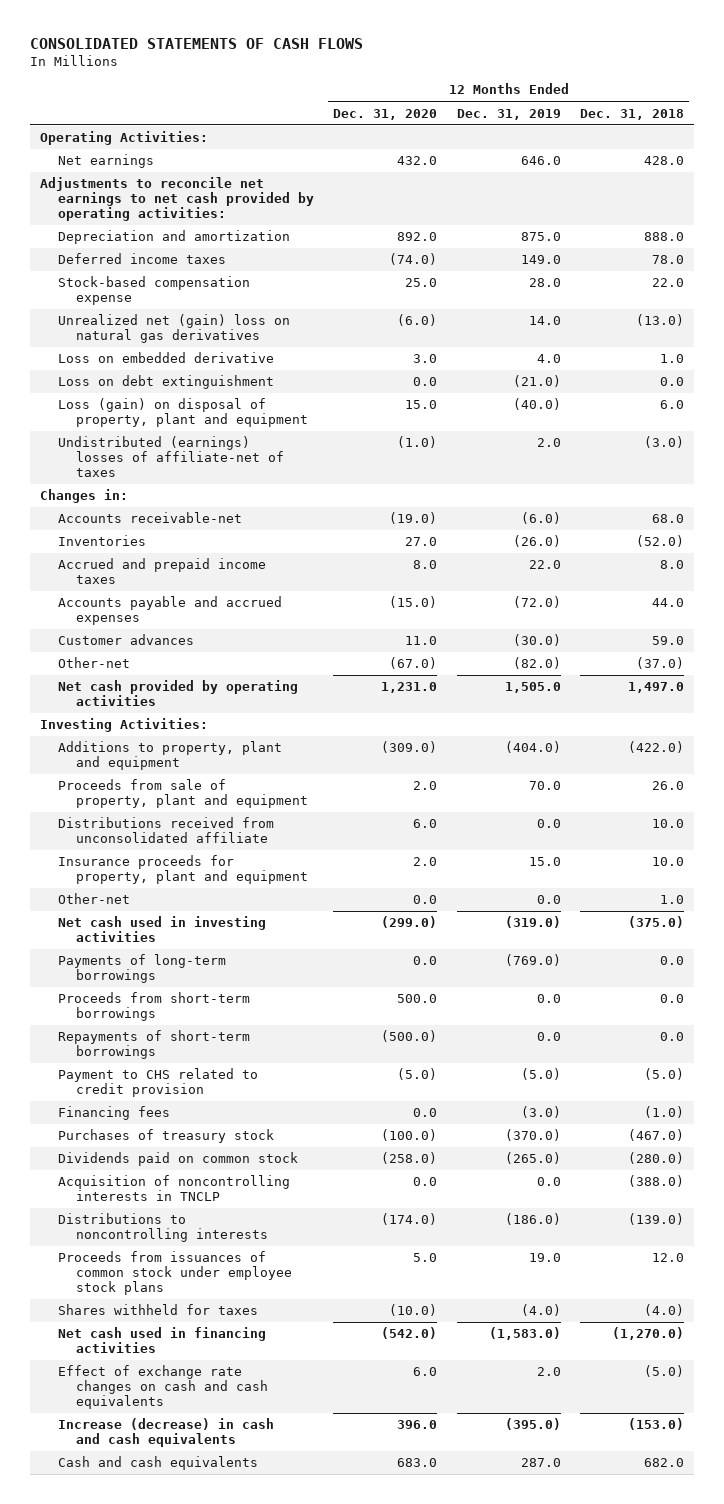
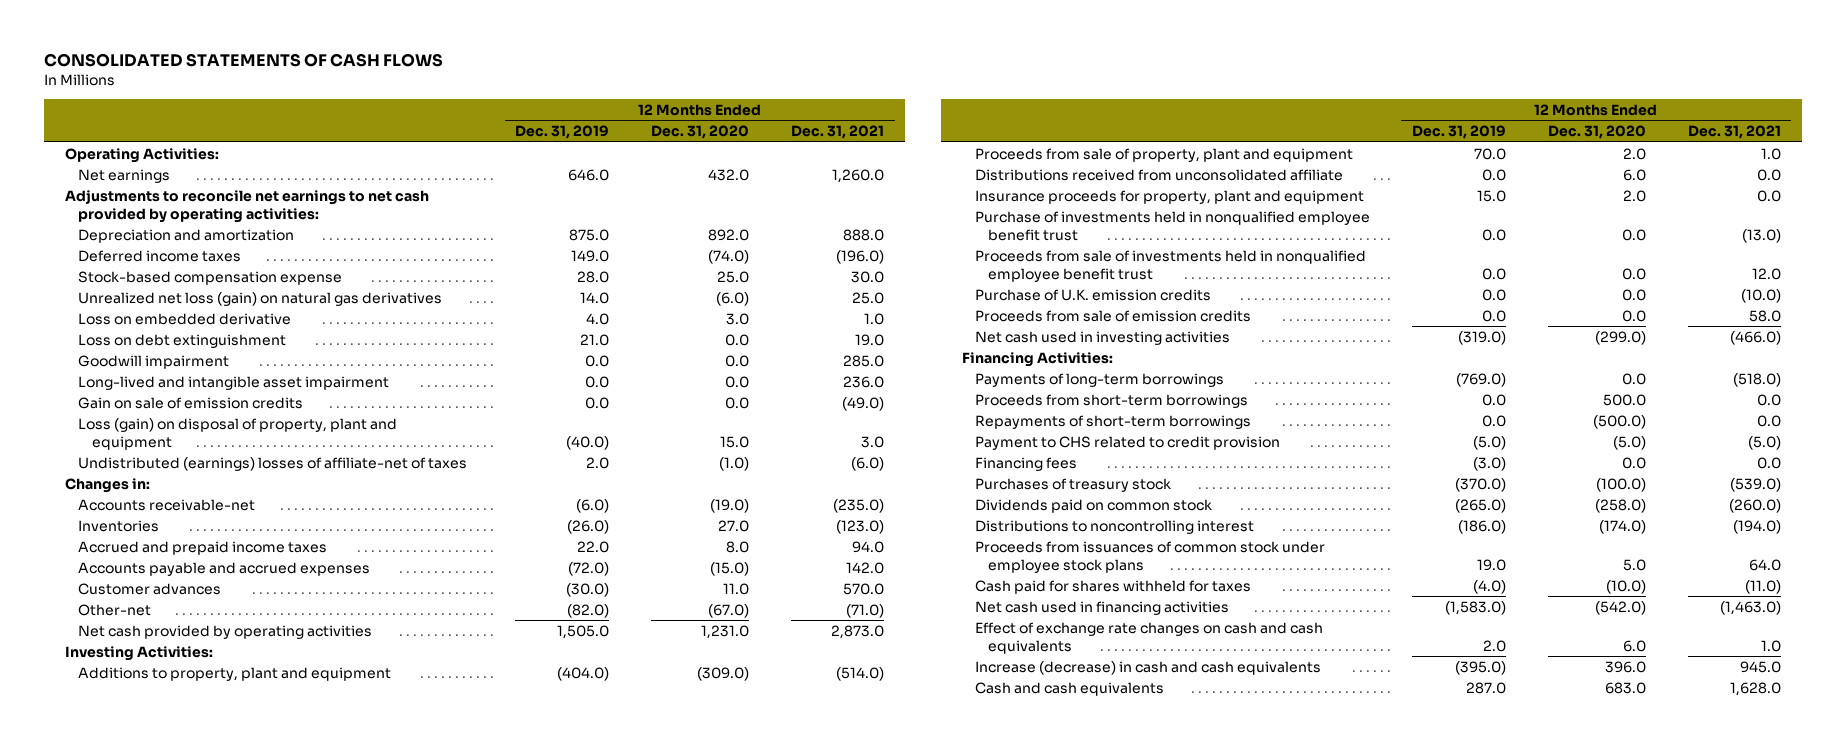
[579,108,684,120] Dec. 31, 2018 -> none
none -> [791,125,885,140] Dec. 31, 2021
[57,314,290,343] Unrealized net (gain) loss on natural gas derivatives -> [78,291,443,306] Unrealized net loss (gain) on natural gas derivatives
[512,375,561,388] (21.0) -> [580,333,610,346] 21.0
none -> [78,354,230,369] Goodwill impairment
none -> [78,375,390,390] Long-lived and intangible asset impairment
none -> [78,396,304,409] Gain on sale of emission credits
[57,893,130,905] Other-net -> none
none -> [974,210,1370,241] Purchase of investments held in nonqualified employee benefit trust
none -> [974,249,1366,282] Proceeds from sale of investments held in nonqualified employee benefit trust
none -> [974,288,1211,301] Purchase of U.K. emission credits
none -> [974,309,1251,322] Proceeds from sale of emission credits
none -> [961,351,1113,367] Financing Activities:
[57,1175,290,1201] Acquisition of noncontrolling interests in TNCLP -> none
[57,1213,268,1242] Distributions to noncontrolling interests -> [974,519,1254,534] Distributions to noncontrolling interest
[57,1304,258,1316] Shares withheld for taxes -> [974,579,1251,594] Cash paid for shares withheld for taxes

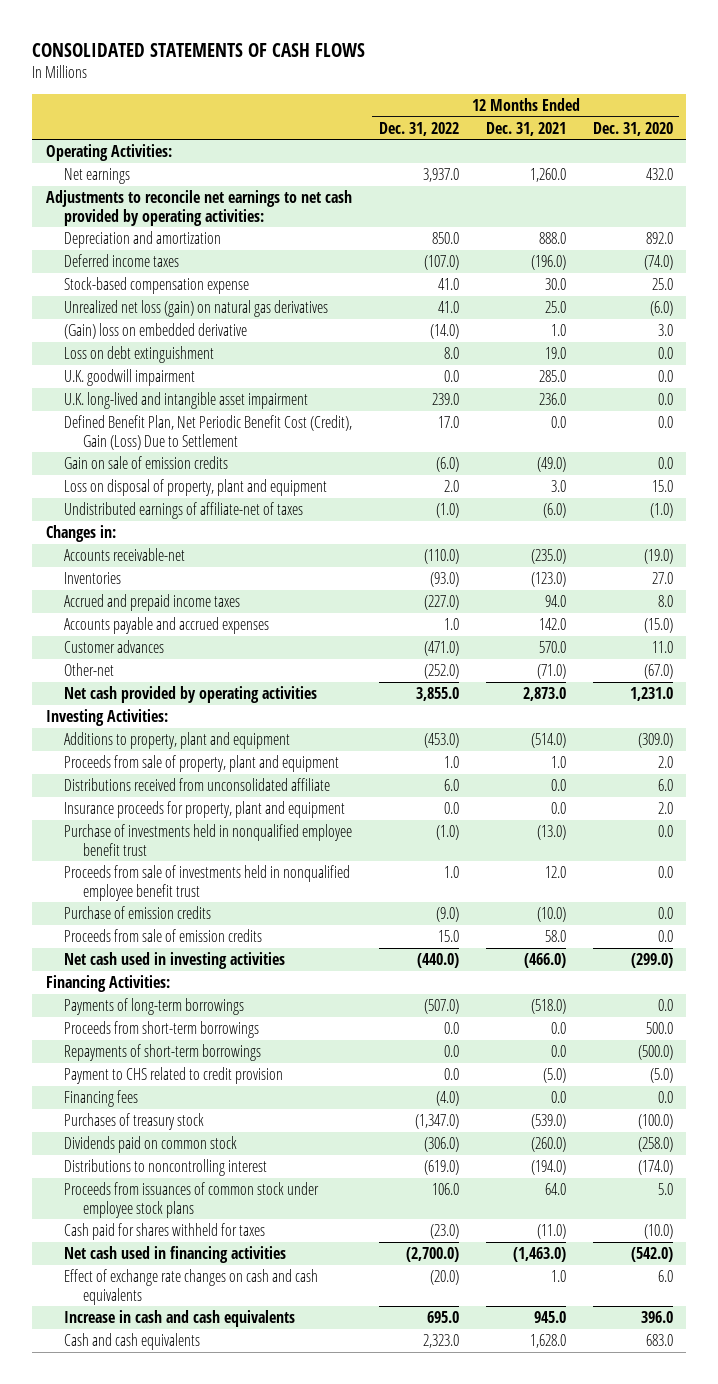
[515,125,610,140] Dec. 31, 2019 -> none
none -> [378,121,459,136] Dec. 31, 2022
[78,312,292,325] Loss on embedded derivative -> [64,322,248,339] (Gain) loss on embedded derivative
[78,354,230,369] Goodwill impairment -> [64,368,196,386] U.K. goodwill impairment
[78,375,390,390] Long-lived and intangible asset impairment -> [64,391,309,409] U.K. long-lived and intangible asset impairment
none -> [64,414,353,450] Defined Benefit Plan, Net Periodic Benefit Cost (Credit), Gain (Loss) Due to Settlement
[78,417,398,450] Loss (gain) on disposal of property, plant and equipment -> [64,478,328,496] Loss on disposal of property, plant and equipment
[78,456,468,471] Undistributed (earnings) losses of affiliate-net of taxes -> [64,501,304,519] Undistributed earnings of affiliate-net of taxes
[974,288,1211,301] Purchase of U.K. emission credits -> [64,905,212,919] Purchase of emission credits
[974,660,1321,675] Increase (decrease) in cash and cash equivalents -> [64,1309,296,1327] Increase in cash and cash equivalents

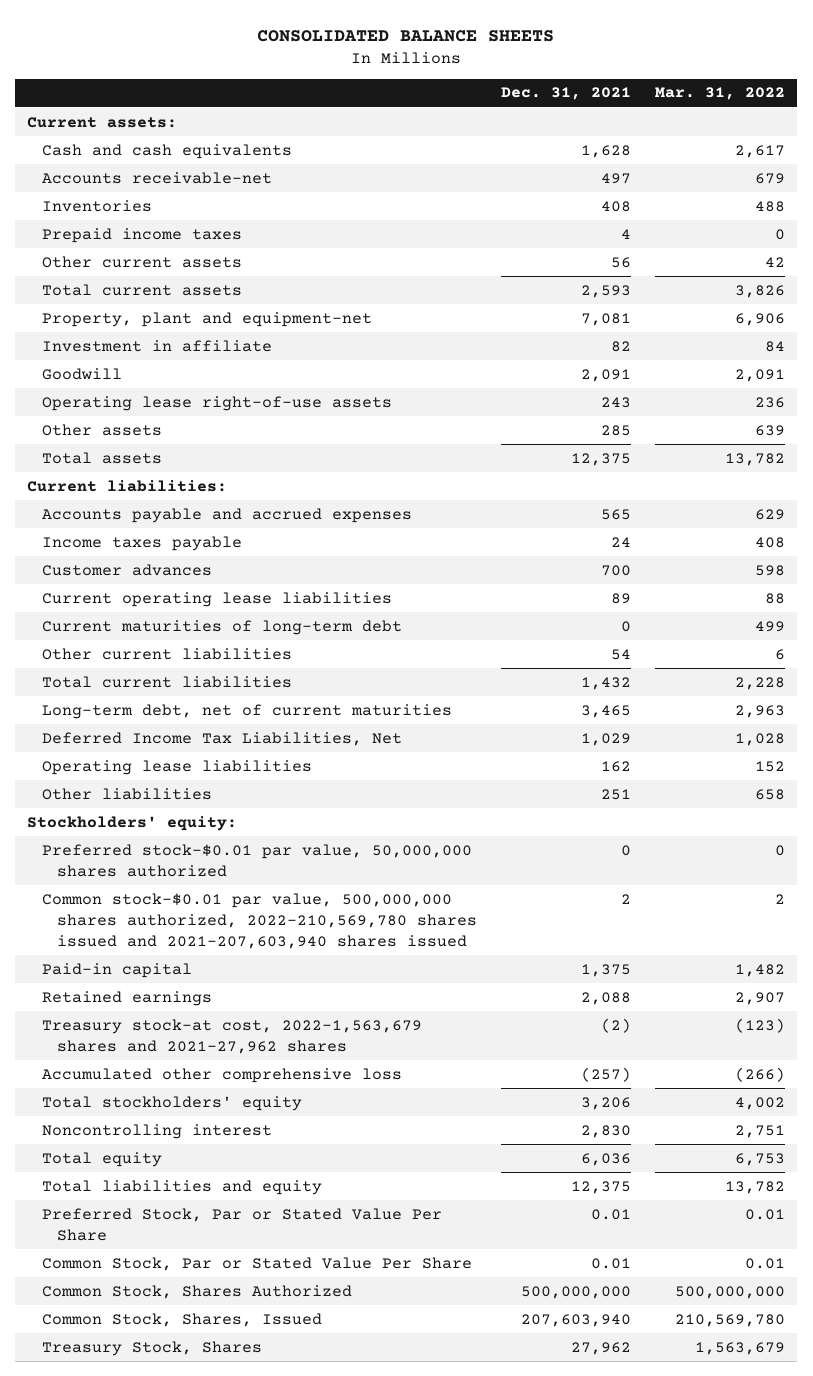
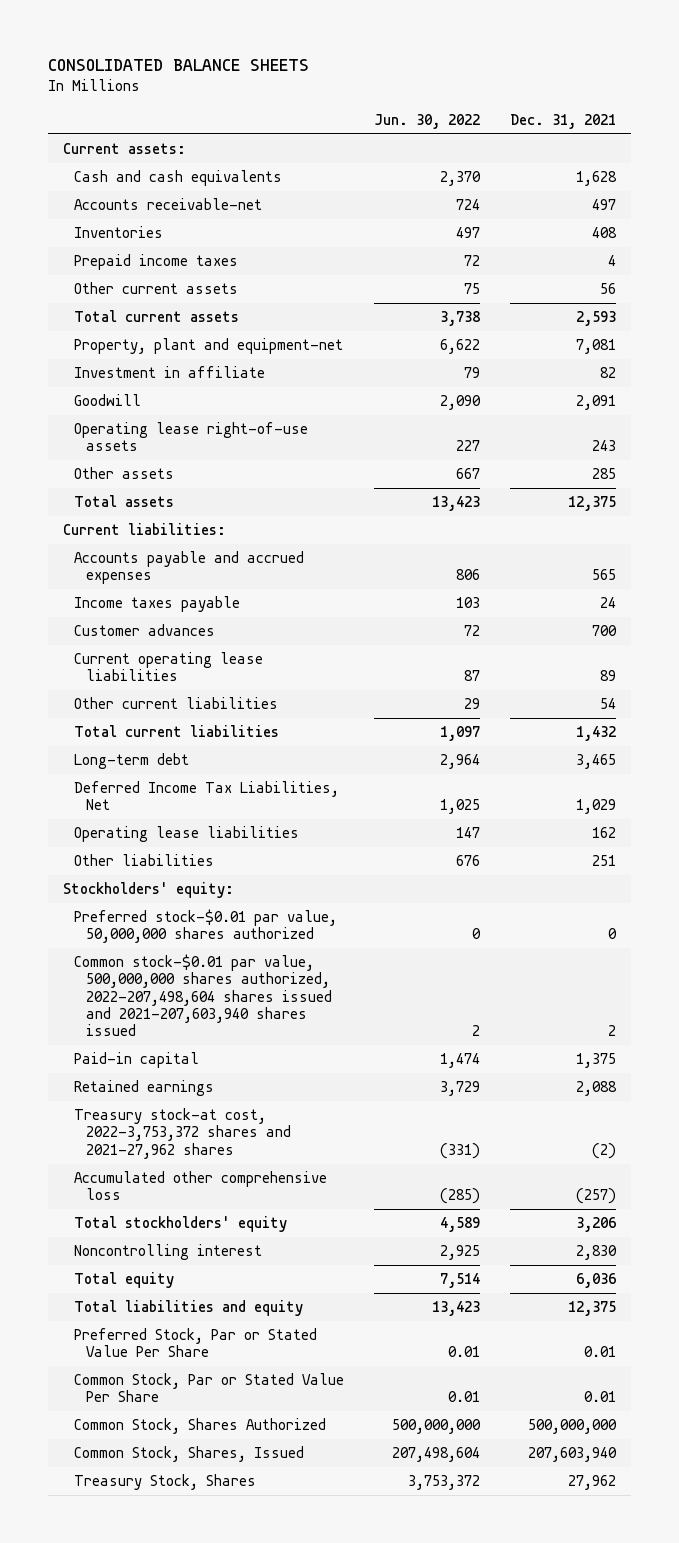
[655,87,786,101] Mar. 31, 2022 -> none
none -> [374,113,481,129] Jun. 30, 2022
[42,619,403,635] Current maturities of long-term debt -> none
[42,703,453,719] Long-term debt, net of current maturities -> [74,753,190,770] Long-term debt
[42,892,477,949] Common stock-$0.01 par value, 500,000,000 shares authorized, 2022-210,569,780 shares issued and 2021-207,603,940 shares issued -> [74,954,332,1036] Common stock-$0.01 par value, 500,000,000 shares authorized, 2022-207,498,604 shares issued and 2021-207,603,940 shares issued
[42,1018,423,1054] Treasury stock-at cost, 2022-1,563,679 shares and 2021-27,962 shares -> [74,1108,291,1159] Treasury stock-at cost, 2022-3,753,372 shares and 2021-27,962 shares

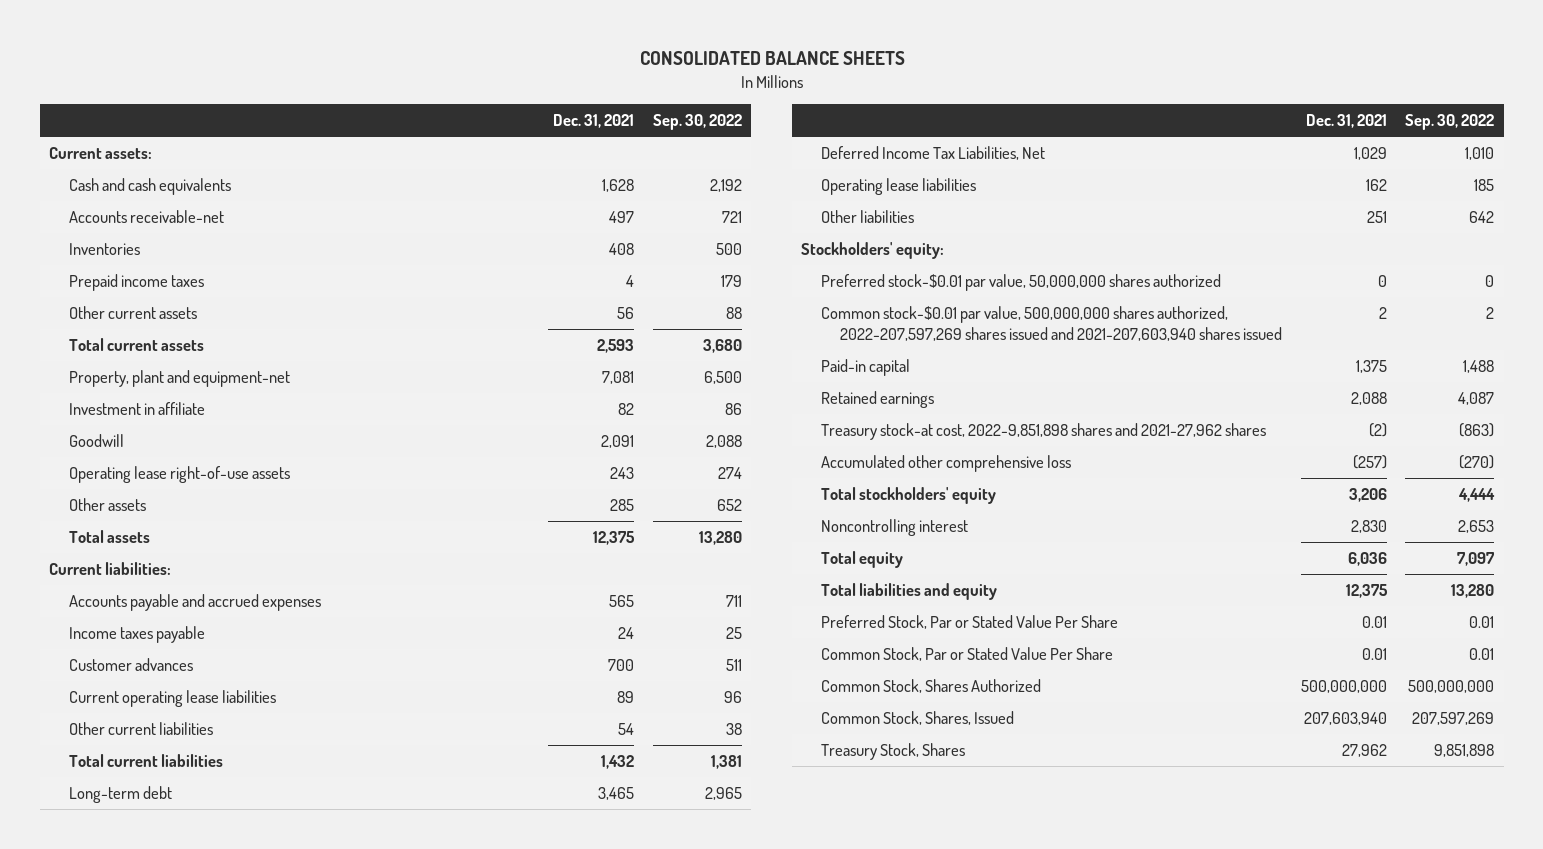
[374,113,481,129] Jun. 30, 2022 -> none
none -> [652,114,742,131] Sep. 30, 2022
[74,954,332,1036] Common stock-$0.01 par value, 500,000,000 shares authorized, 2022-207,498,604 shares issued and 2021-207,603,940 shares issued -> [820,306,1283,341] Common stock-$0.01 par value, 500,000,000 shares authorized, 2022-207,597,269 shares issued and 2021-207,603,940 shares issued
[74,1108,291,1159] Treasury stock-at cost, 2022-3,753,372 shares and 2021-27,962 shares -> [820,423,1266,441] Treasury stock-at cost, 2022-9,851,898 shares and 2021-27,962 shares

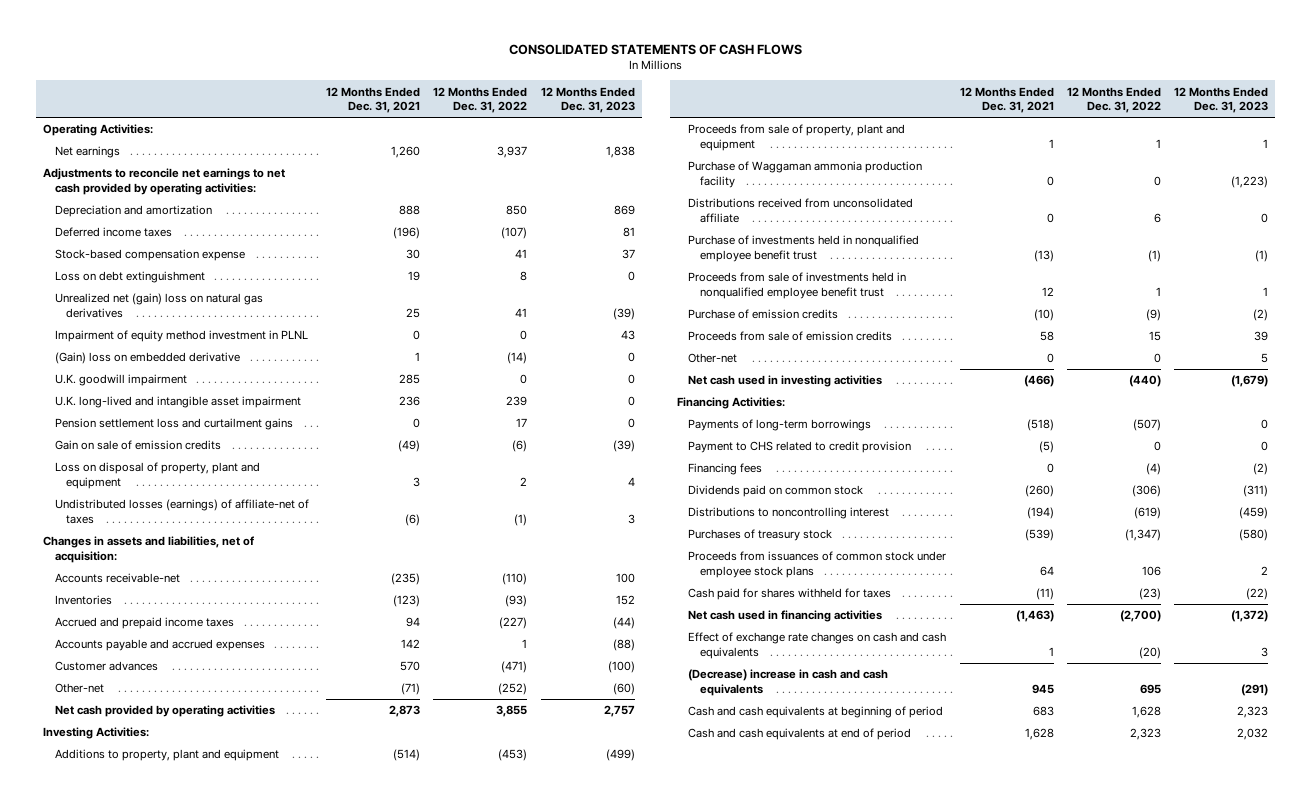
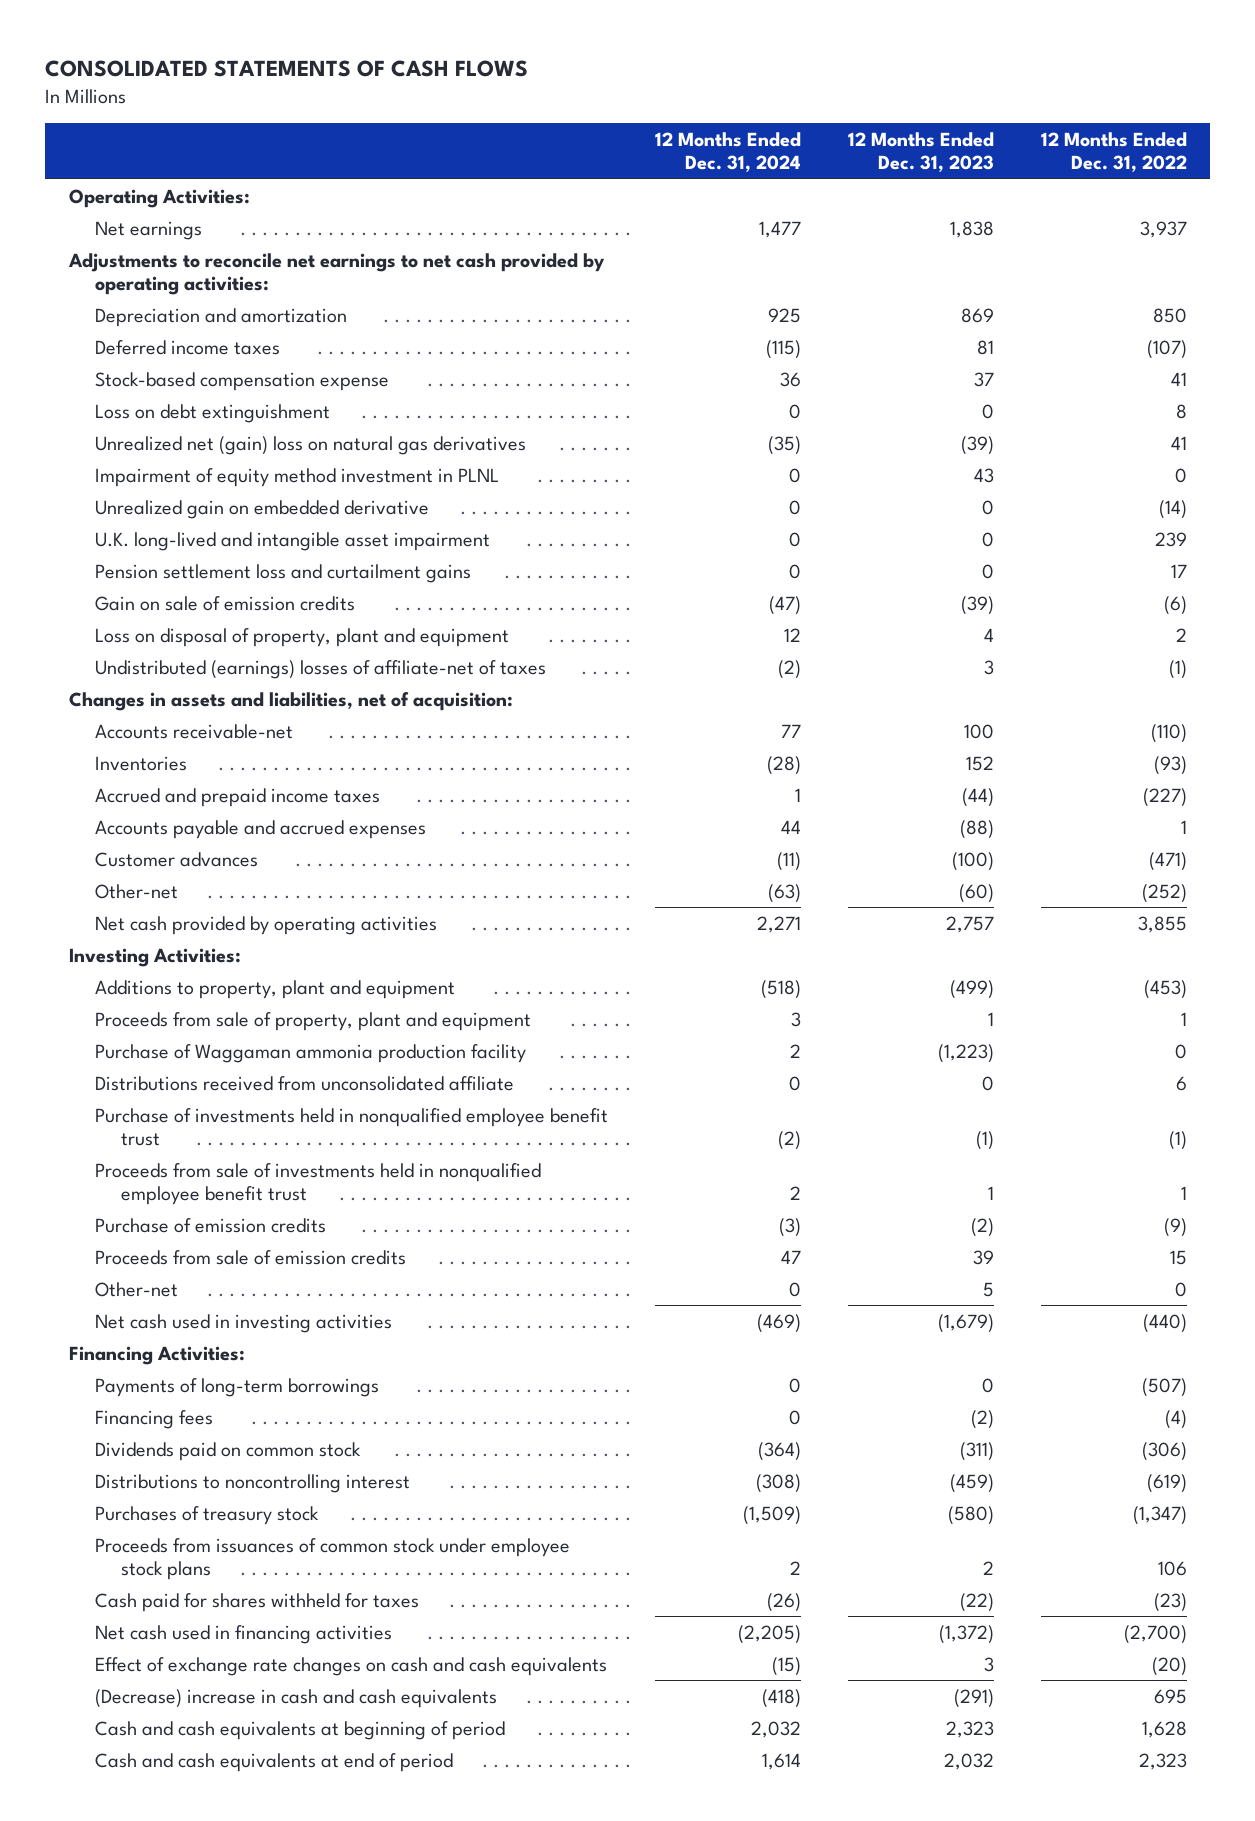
[325,86,420,113] 12 Months Ended Dec. 31, 2021 -> none
none -> [654,131,801,173] 12 Months Ended Dec. 31, 2024
[54,374,187,387] U.K. goodwill impairment -> none
[54,352,240,365] (Gain) loss on embedded derivative -> [94,499,429,519] Unrealized gain on embedded derivative
[54,499,309,524] Undistributed losses (earnings) of affiliate-net of taxes -> [94,659,546,679] Undistributed (earnings) losses of affiliate-net of taxes
[688,441,912,454] Payment to CHS related to credit provision -> none

